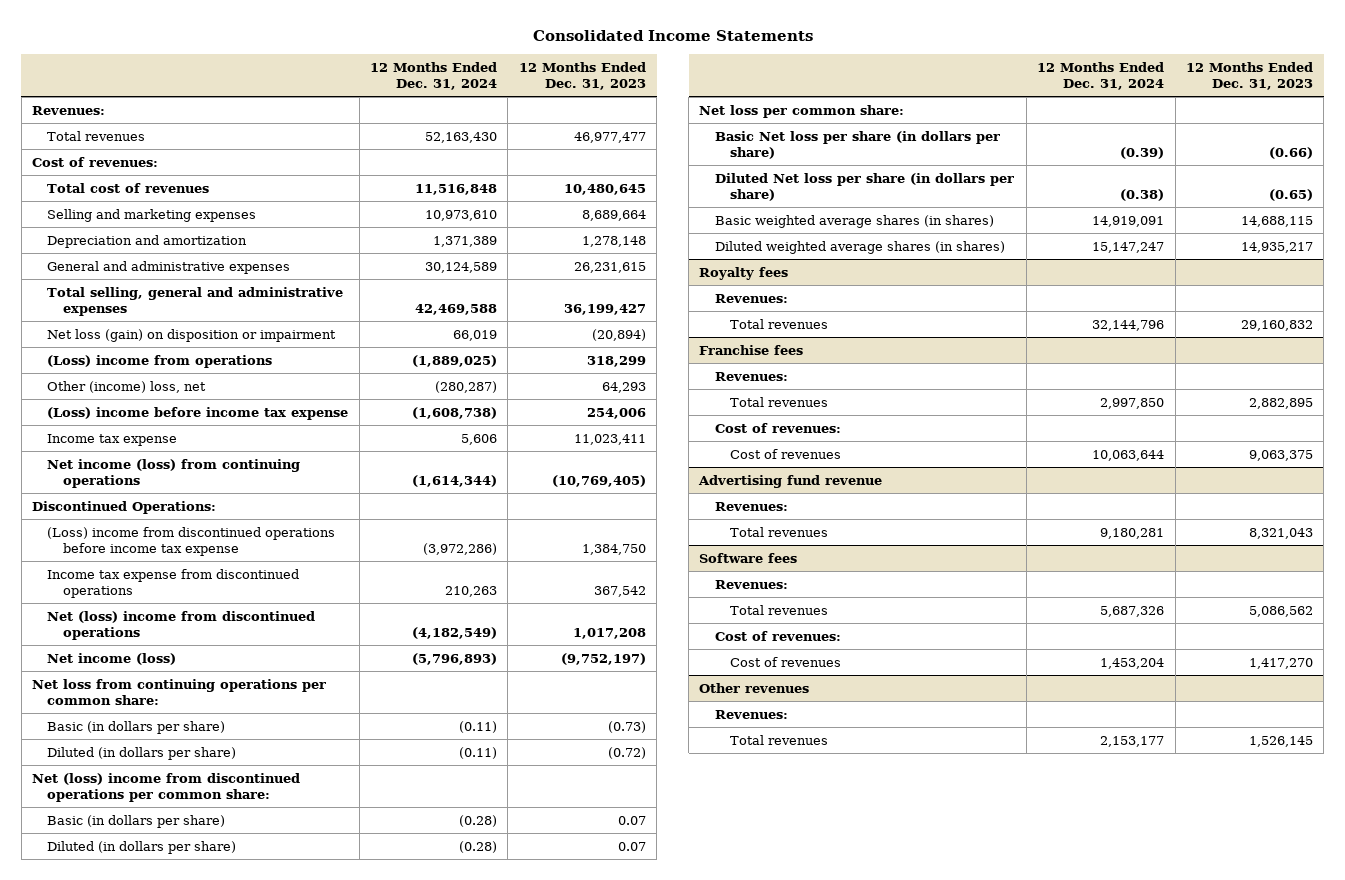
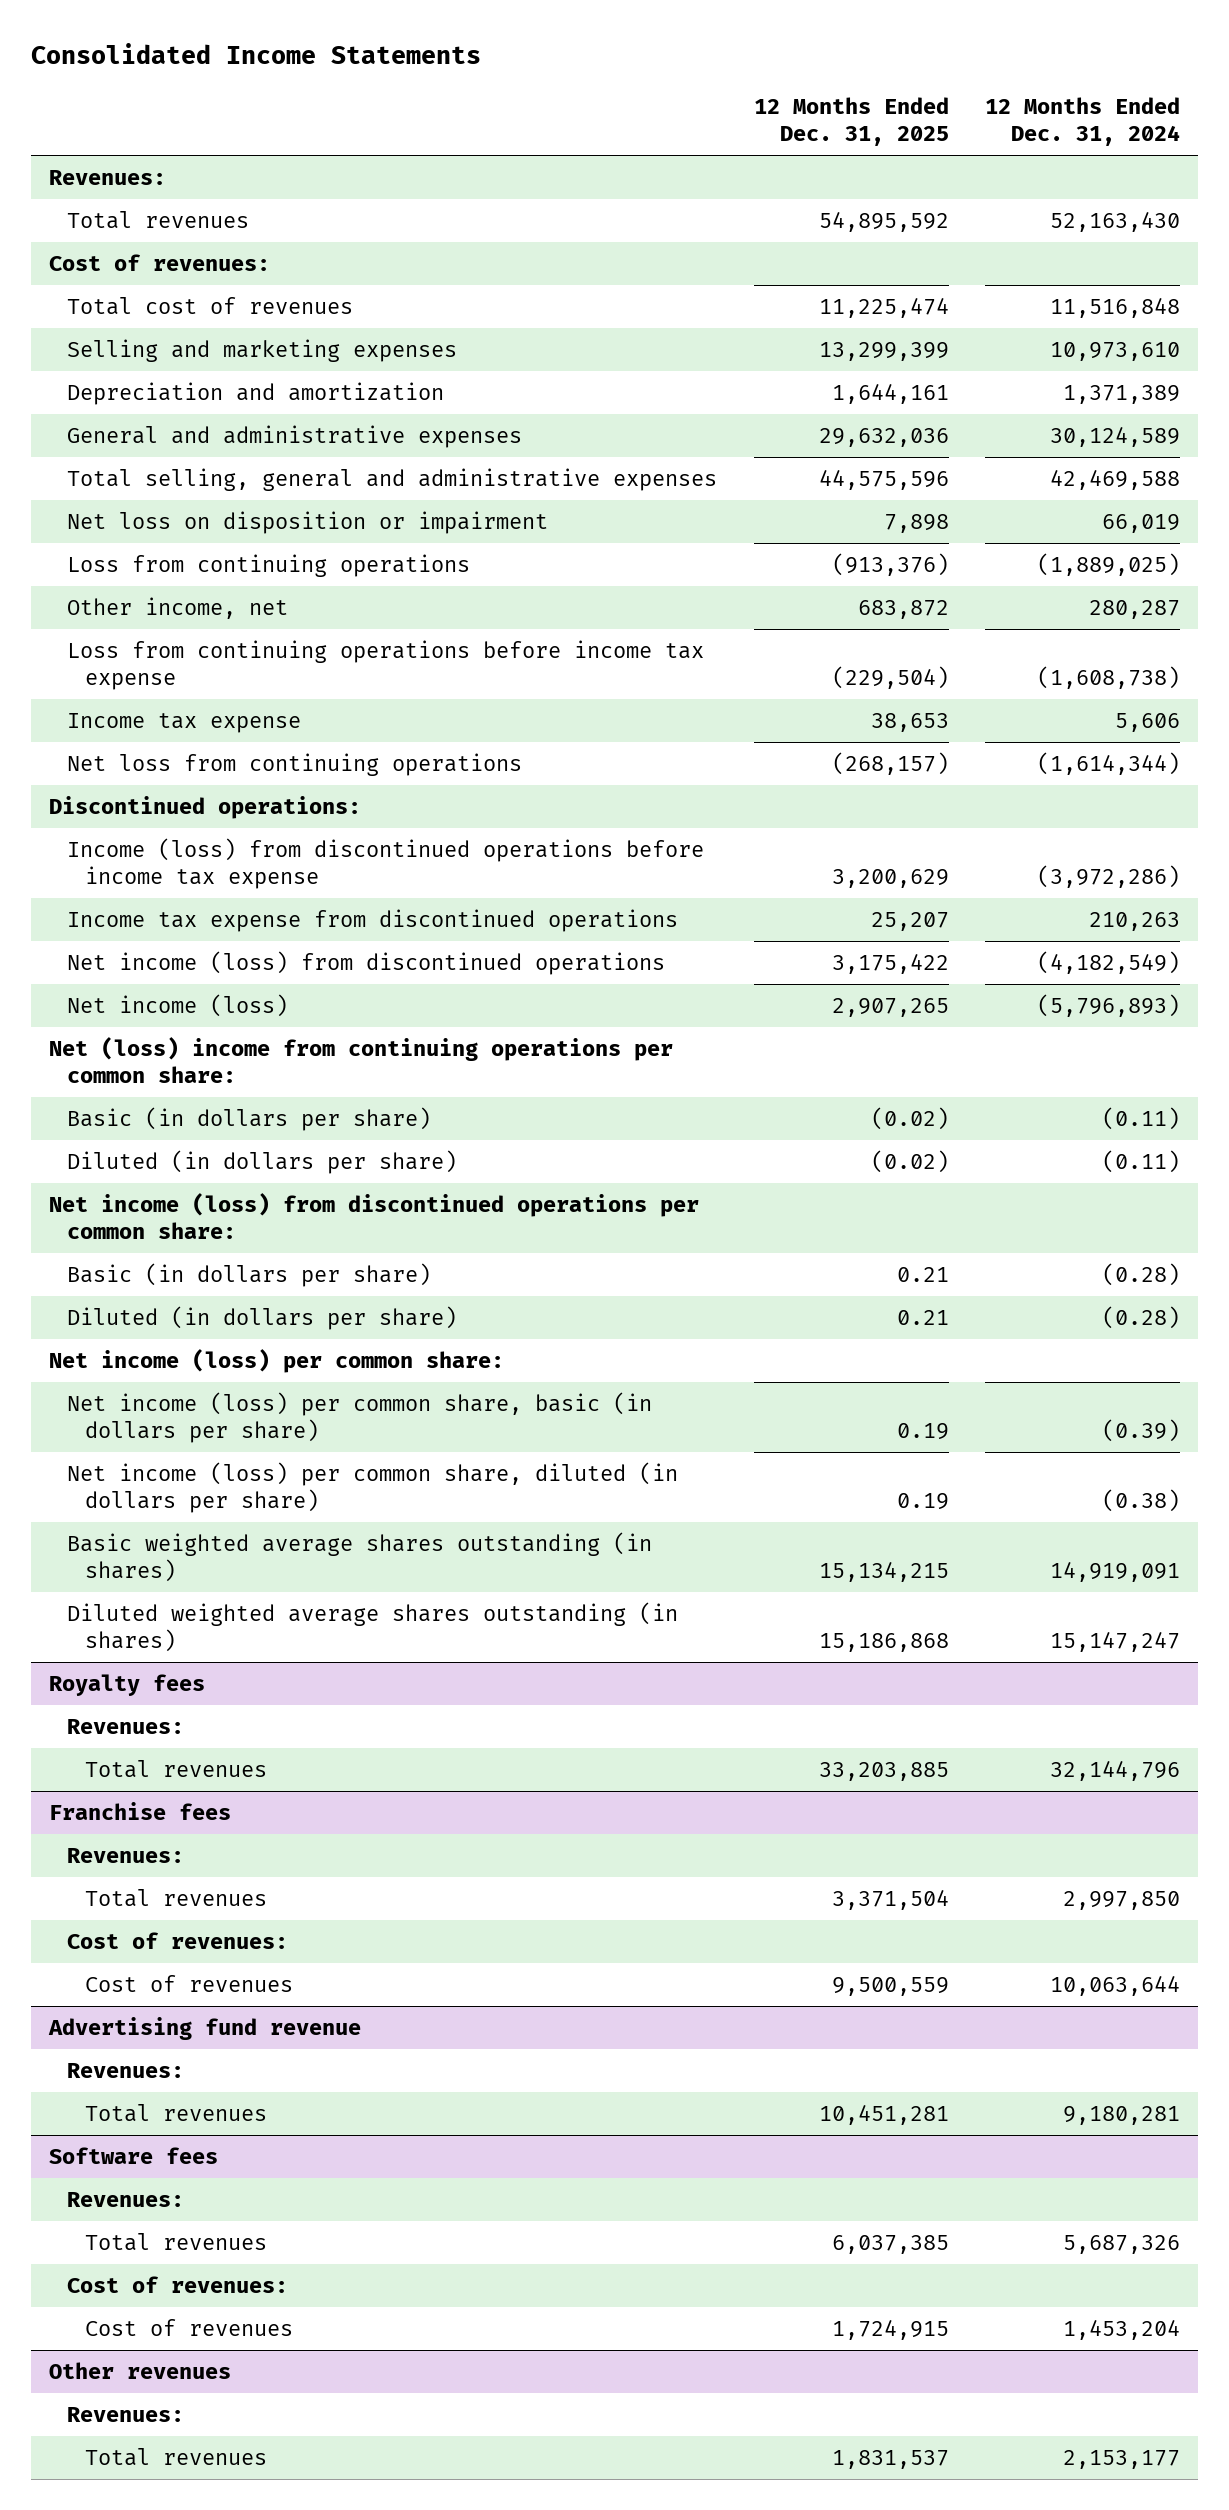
[518,61,646,90] 12 Months Ended Dec. 31, 2023 -> none
none -> [753,96,949,147] 12 Months Ended Dec. 31, 2025
[47,328,337,342] Net loss (gain) on disposition or impairment -> [67,510,549,534] Net loss on disposition or impairment
[47,354,273,368] (Loss) income from operations -> [67,553,471,577] Loss from continuing operations
[47,380,207,393] Other (income) loss, net -> [67,596,289,619] Other income, net
[435,380,498,393] (280,287) -> [1089,599,1181,619] 280,287
[47,406,349,420] (Loss) income before income tax expense -> [67,639,705,691] Loss from continuing operations before income tax expense
[47,458,301,489] Net income (loss) from continuing operations -> [67,752,523,776] Net loss from continuing operations
[32,500,217,514] Discontinued Operations: -> [48,795,361,819] Discontinued operations:
[47,526,336,557] (Loss) income from discontinued operations before income tax expense -> [67,837,705,890] Income (loss) from discontinued operations before income tax expense
[47,610,316,641] Net (loss) income from discontinued operations -> [67,950,666,975] Net income (loss) from discontinued operations
[32,678,327,706] Net loss from continuing operations per common share: -> [48,1036,673,1084] Net (loss) income from continuing operations per common share:
[32,772,301,803] Net (loss) income from discontinued operations per common share: -> [48,1192,699,1240] Net income (loss) from discontinued operations per common share:
[699,104,905,118] Net loss per common share: -> [48,1348,504,1373] Net income (loss) per common share:
[714,130,1000,160] Basic Net loss per share (in dollars per share) -> [67,1391,653,1444] Net income (loss) per common share, basic (in dollars per share)
[714,172,1014,202] Diluted Net loss per share (in dollars per share) -> [67,1461,679,1514] Net income (loss) per common share, diluted (in dollars per share)
[714,214,994,228] Basic weighted average shares (in shares) -> [67,1531,653,1583] Basic weighted average shares outstanding (in shares)
[714,240,1005,254] Diluted weighted average shares (in shares) -> [67,1601,679,1653] Diluted weighted average shares outstanding (in shares)

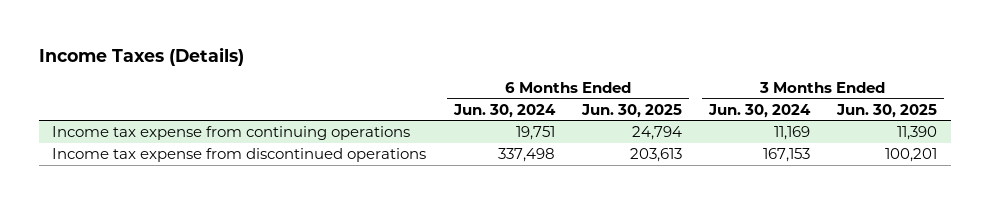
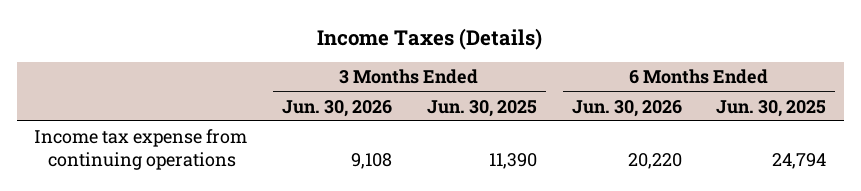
[452,103,556,118] Jun. 30, 2024 -> none
[708,103,812,118] Jun. 30, 2024 -> none
none -> [282,99,393,117] Jun. 30, 2026
none -> [571,99,682,117] Jun. 30, 2026
[52,148,427,163] Income tax expense from discontinued operations -> none

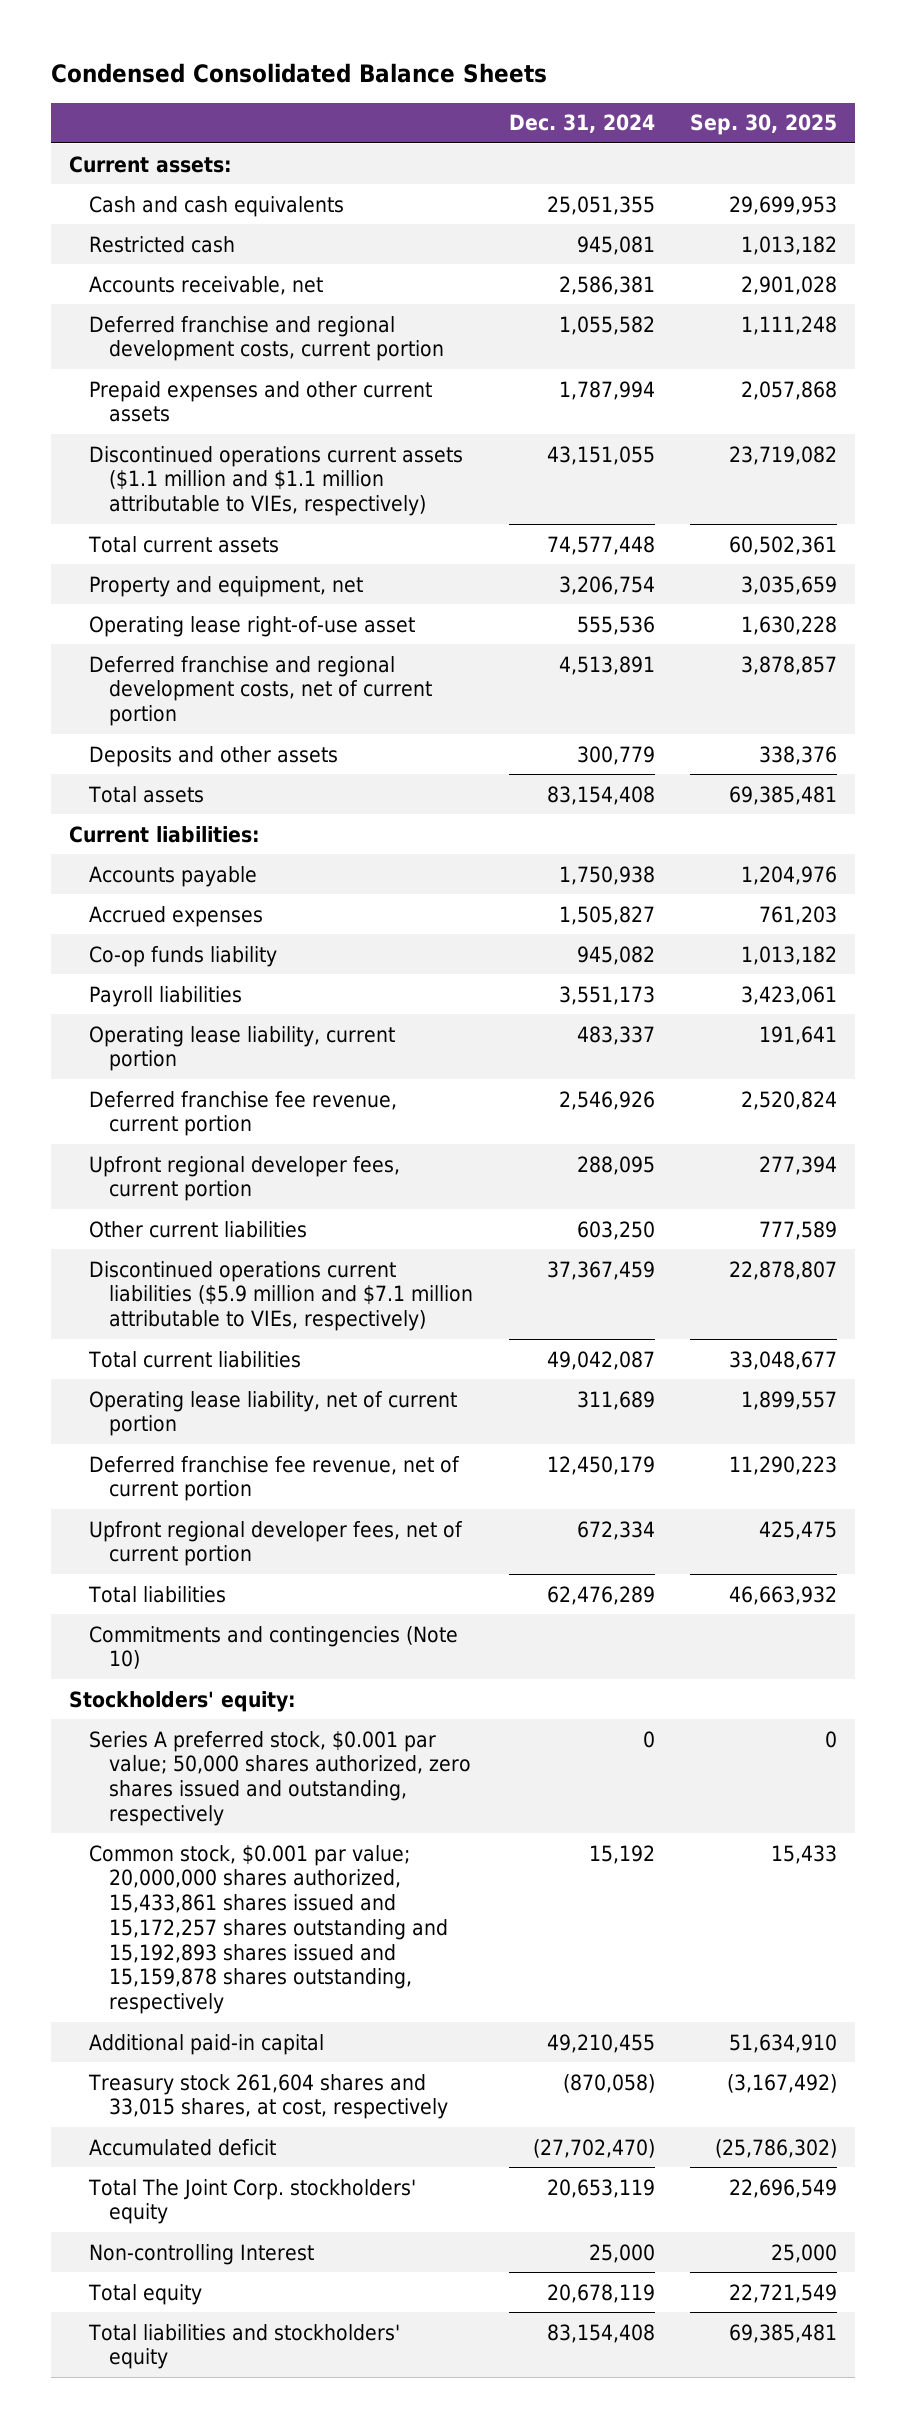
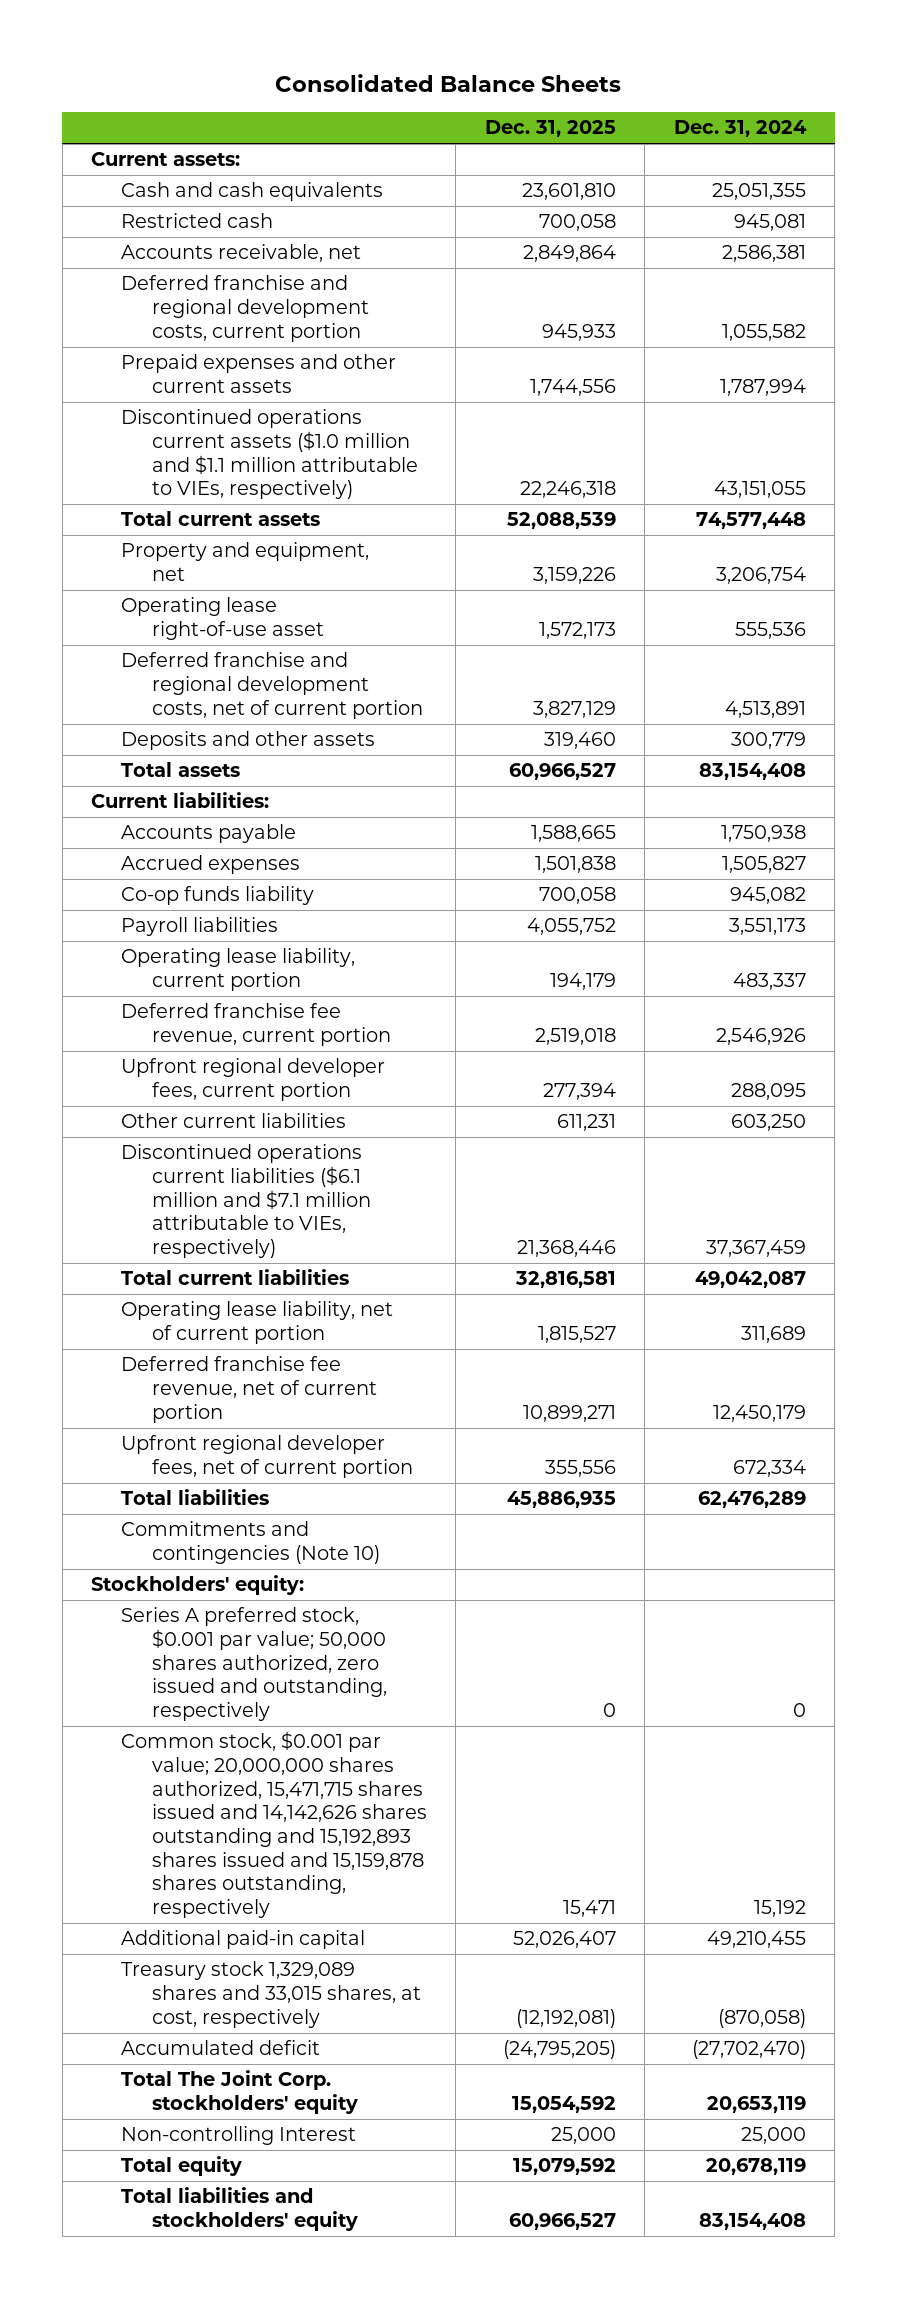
[50,63,547,84] Condensed Consolidated Balance Sheets -> [275,74,622,93] Consolidated Balance Sheets
[690,114,838,136] Sep. 30, 2025 -> none
none -> [484,120,616,138] Dec. 31, 2025
[88,445,463,517] Discontinued operations current assets ($1.1 million and $1.1 million attributable to VIEs, respectively) -> [121,409,418,500] Discontinued operations current assets ($1.0 million and $1.1 million attributable to VIEs, respectively)
[88,1260,474,1332] Discontinued operations current liabilities ($5.9 million and $7.1 million attributable to VIEs, respectively) -> [121,1144,371,1259] Discontinued operations current liabilities ($6.1 million and $7.1 million attributable to VIEs, respectively)
[88,1730,472,1826] Series A preferred stock, $0.001 par value; 50,000 shares authorized, zero shares issued and outstanding, respectively -> [121,1607,387,1722] Series A preferred stock, $0.001 par value; 50,000 shares authorized, zero issued and outstanding, respectively
[88,1844,449,2014] Common stock, $0.001 par value; 20,000,000 shares authorized, 15,433,861 shares issued and 15,172,257 shares outstanding and 15,192,893 shares issued and 15,159,878 shares outstanding, respectively -> [121,1731,427,1919] Common stock, $0.001 par value; 20,000,000 shares authorized, 15,471,715 shares issued and 14,142,626 shares outstanding and 15,192,893 shares issued and 15,159,878 shares outstanding, respectively
[87,2073,449,2120] Treasury stock 261,604 shares and 33,015 shares, at cost, respectively -> [121,1961,421,2028] Treasury stock 1,329,089 shares and 33,015 shares, at cost, respectively

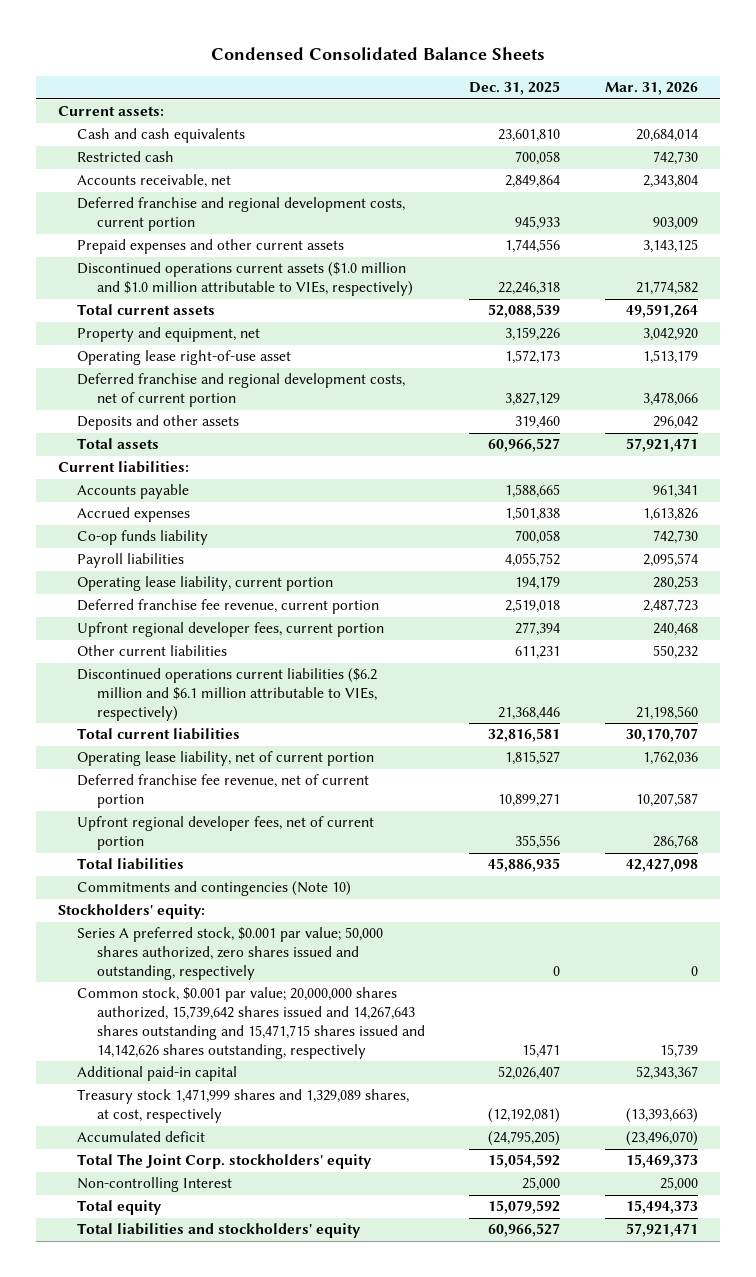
[275,74,622,93] Consolidated Balance Sheets -> [211,47,546,61] Condensed Consolidated Balance Sheets
[673,120,807,138] Dec. 31, 2024 -> none
none -> [604,82,698,96] Mar. 31, 2026
[121,409,418,500] Discontinued operations current assets ($1.0 million and $1.1 million attributable to VIEs, respectively) -> [77,262,413,297] Discontinued operations current assets ($1.0 million and $1.0 million attributable to VIEs, respectively)
[121,1144,371,1259] Discontinued operations current liabilities ($6.1 million and $7.1 million attributable to VIEs, respectively) -> [77,668,378,722] Discontinued operations current liabilities ($6.2 million and $6.1 million attributable to VIEs, respectively)
[121,1607,387,1722] Series A preferred stock, $0.001 par value; 50,000 shares authorized, zero issued and outstanding, respectively -> [77,927,384,981] Series A preferred stock, $0.001 par value; 50,000 shares authorized, zero shares issued and outstanding, respectively
[121,1731,427,1919] Common stock, $0.001 par value; 20,000,000 shares authorized, 15,471,715 shares issued and 14,142,626 shares outstanding and 15,192,893 shares issued and 15,159,878 shares outstanding, respectively -> [77,987,425,1060] Common stock, $0.001 par value; 20,000,000 shares authorized, 15,739,642 shares issued and 14,267,643 shares outstanding and 15,471,715 shares issued and 14,142,626 shares outstanding, respectively
[121,1961,421,2028] Treasury stock 1,329,089 shares and 33,015 shares, at cost, respectively -> [77,1089,410,1124] Treasury stock 1,471,999 shares and 1,329,089 shares, at cost, respectively

